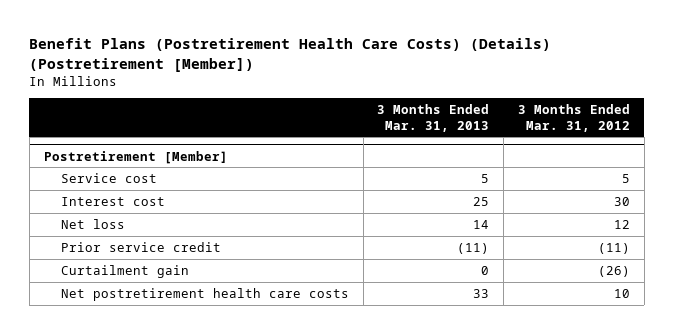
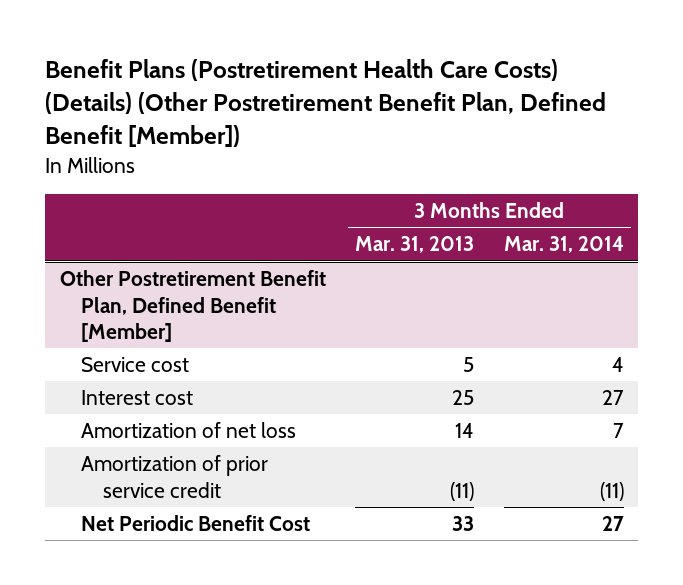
[29,37,552,72] Benefit Plans (Postretirement Health Care Costs) (Details) (Postretirement [Member]) -> [45,59,607,148] Benefit Plans (Postretirement Health Care Costs) (Details) (Other Postretirement Benefit Plan, Defined Benefit [Member])
[518,104,631,132] 3 Months Ended Mar. 31, 2012 -> none
none -> [503,236,624,254] Mar. 31, 2014
[43,150,228,164] Postretirement [Member] -> none
none -> [59,270,326,342] Other Postretirement Benefit Plan, Defined Benefit [Member]
[60,264,189,278] Curtailment gain -> none
[60,287,349,301] Net postretirement health care costs -> none
[60,218,125,229] Net loss -> [81,422,297,439] Amortization of net loss
[60,241,221,252] Prior service credit -> [81,455,269,498] Amortization of prior service credit
none -> [81,515,311,532] Net Periodic Benefit Cost

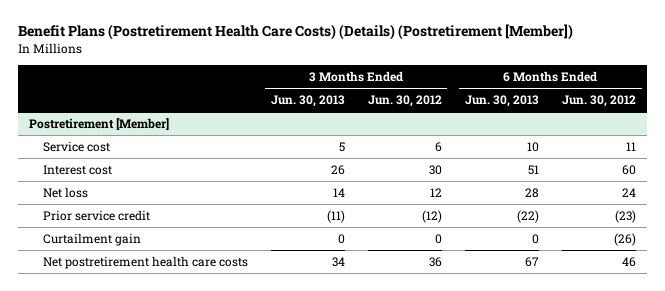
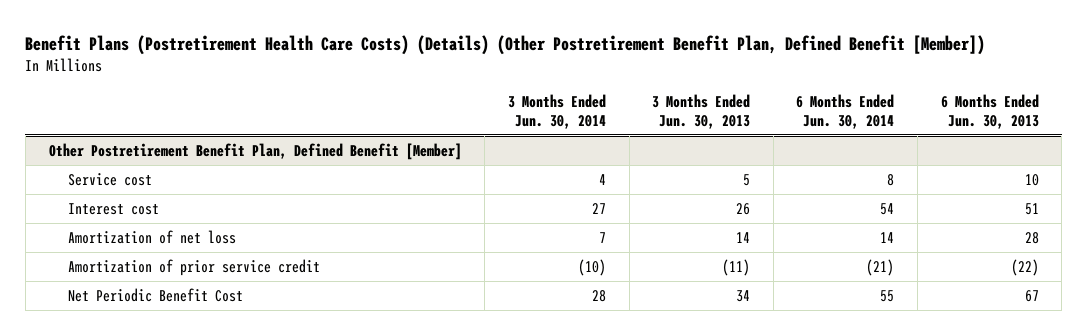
[17,24,573,41] Benefit Plans (Postretirement Health Care Costs) (Details) (Postretirement [Member]) -> [25,34,986,55] Benefit Plans (Postretirement Health Care Costs) (Details) (Other Postretirement Benefit Plan, Defined Benefit [Member])
[367,95,442,108] Jun. 30, 2012 -> none
[561,95,636,108] Jun. 30, 2012 -> none
none -> [507,93,606,129] 3 Months Ended Jun. 30, 2014
none -> [796,93,895,129] 6 Months Ended Jun. 30, 2014
[29,117,170,130] Postretirement [Member] -> none
none -> [48,142,462,160] Other Postretirement Benefit Plan, Defined Benefit [Member]
[42,232,141,246] Curtailment gain -> none
[42,186,88,198] Net loss -> [68,229,237,244] Amortization of net loss
[42,209,150,221] Prior service credit -> [68,258,321,276] Amortization of prior service credit
[42,255,248,269] Net postretirement health care costs -> [68,287,244,302] Net Periodic Benefit Cost

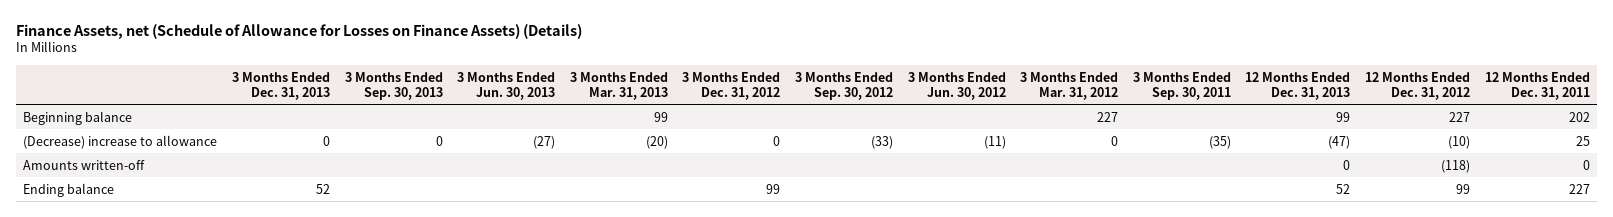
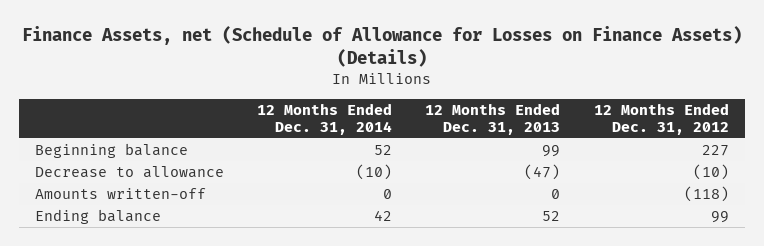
[231,71,330,100] 3 Months Ended Dec. 31, 2013 -> none
[344,71,443,100] 3 Months Ended Sep. 30, 2013 -> none
[457,71,556,100] 3 Months Ended Jun. 30, 2013 -> none
[569,71,668,100] 3 Months Ended Mar. 31, 2013 -> none
[682,71,781,100] 3 Months Ended Dec. 31, 2012 -> none
[794,71,893,100] 3 Months Ended Sep. 30, 2012 -> none
[907,71,1006,100] 3 Months Ended Jun. 30, 2012 -> none
[1020,71,1119,100] 3 Months Ended Mar. 31, 2012 -> none
[1132,71,1231,100] 3 Months Ended Sep. 30, 2011 -> none
[1484,71,1590,100] 12 Months Ended Dec. 31, 2011 -> none
none -> [257,102,393,136] 12 Months Ended Dec. 31, 2014
[23,134,218,149] (Decrease) increase to allowance -> [35,165,225,178] Decrease to allowance

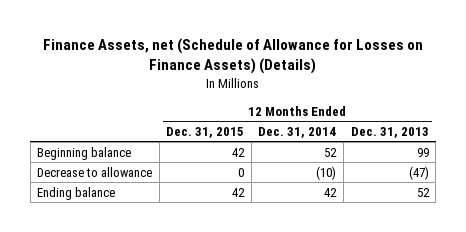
[593,102,729,136] 12 Months Ended Dec. 31, 2012 -> none
none -> [166,126,245,138] Dec. 31, 2015
[35,187,207,199] Amounts written-off -> none

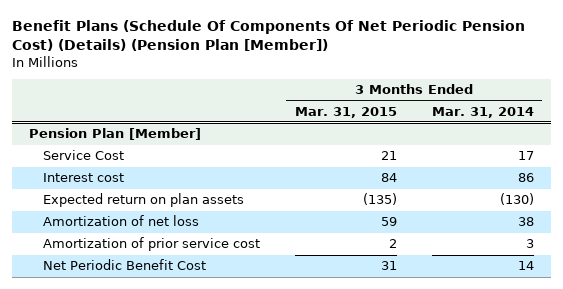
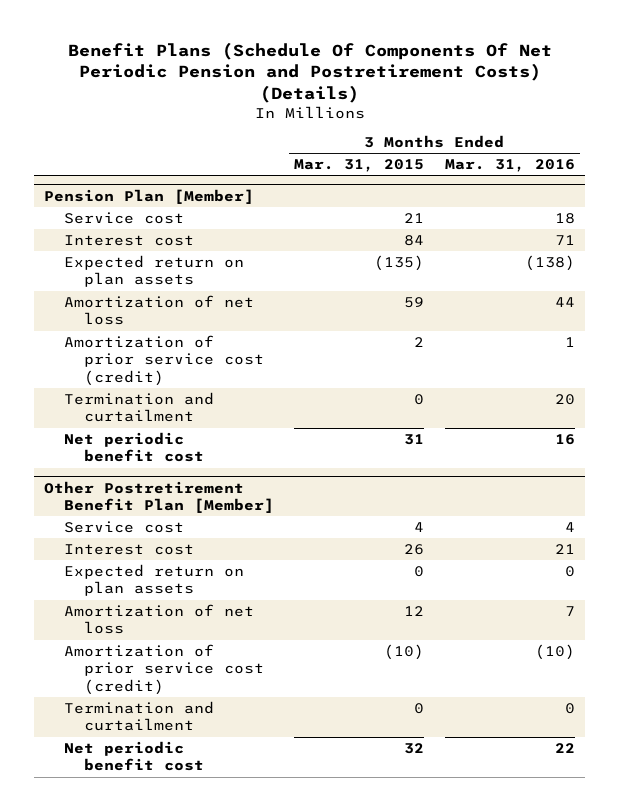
[11,19,525,51] Benefit Plans (Schedule Of Components Of Net Periodic Pension Cost) (Details) (Pension Plan [Member]) -> [67,41,552,103] Benefit Plans (Schedule Of Components Of Net Periodic Pension and Postretirement Costs) (Details)
[431,106,534,118] Mar. 31, 2014 -> none
none -> [444,159,575,173] Mar. 31, 2016
[42,150,124,161] Service Cost -> [64,211,185,224] Service cost
[42,237,260,252] Amortization of prior service cost -> [64,334,264,387] Amortization of prior service cost (credit)
none -> [64,391,215,423] Termination and curtailment
[42,259,206,271] Net Periodic Benefit Cost -> [64,431,204,463] Net periodic benefit cost
none -> [44,480,275,514] Other Postretirement Benefit Plan [Member]
none -> [64,520,185,533] Service cost
none -> [64,543,195,555] Interest cost
none -> [64,563,245,597] Expected return on plan assets
none -> [64,603,255,635] Amortization of net loss
none -> [64,643,264,696] Amortization of prior service cost (credit)
none -> [64,700,215,732] Termination and curtailment
none -> [64,740,204,772] Net periodic benefit cost

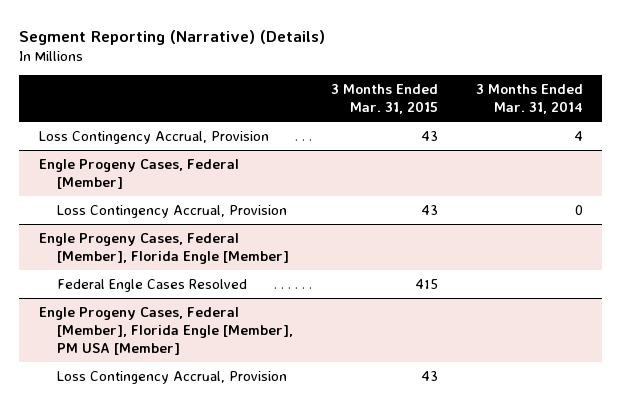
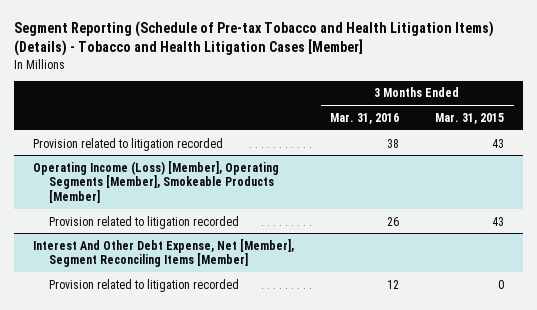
[19,29,326,45] Segment Reporting (Narrative) (Details) -> [14,21,495,57] Segment Reporting (Schedule of Pre-tax Tobacco and Health Litigation Items) (Details) - Tobacco and Health Litigation Cases [Member]
[476,84,584,115] 3 Months Ended Mar. 31, 2014 -> none
none -> [330,112,400,124] Mar. 31, 2016
[38,158,239,189] Engle Progeny Cases, Federal [Member] -> none
[38,232,289,264] Engle Progeny Cases, Federal [Member], Florida Engle [Member] -> none
[56,278,247,292] Federal Engle Cases Resolved -> none
[38,306,293,356] Engle Progeny Cases, Federal [Member], Florida Engle [Member], PM USA [Member] -> none
[56,370,287,384] Loss Contingency Accrual, Provision -> none
[38,130,269,144] Loss Contingency Accrual, Provision -> [32,137,223,151] Provision related to litigation recorded
none -> [32,160,279,204] Operating Income (Loss) [Member], Operating Segments [Member], Smokeable Products [Member]
[56,204,287,218] Loss Contingency Accrual, Provision -> [49,215,240,229] Provision related to litigation recorded
none -> [32,238,294,268] Interest And Other Debt Expense, Net [Member], Segment Reconciling Items [Member]
none -> [49,278,240,292] Provision related to litigation recorded

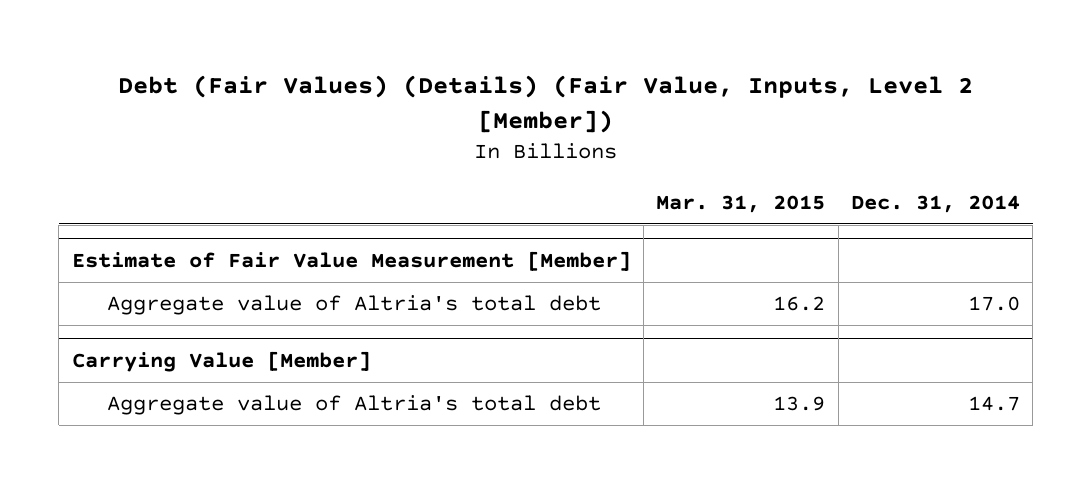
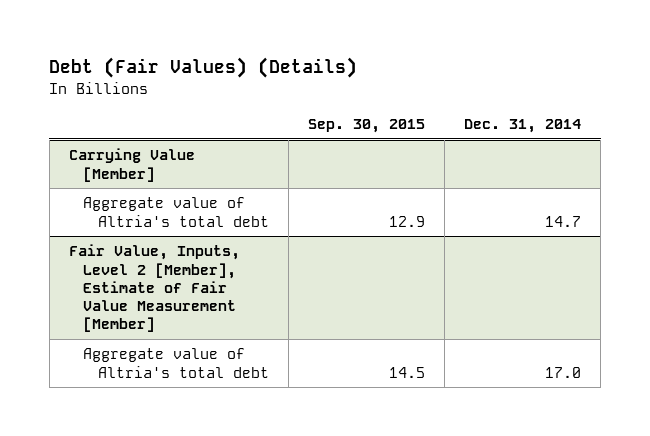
[117,75,973,134] Debt (Fair Values) (Details) (Fair Value, Inputs, Level 2 [Member]) -> [49,56,358,78] Debt (Fair Values) (Details)
[656,194,826,213] Mar. 31, 2015 -> none
none -> [307,119,425,134] Sep. 30, 2015
[71,250,631,271] Estimate of Fair Value Measurement [Member] -> none
[107,295,602,316] Aggregate value of Altria's total debt -> none
none -> [68,244,240,333] Fair Value, Inputs, Level 2 [Member], Estimate of Fair Value Measurement [Member]
none -> [83,348,269,378] Aggregate value of Altria's total debt

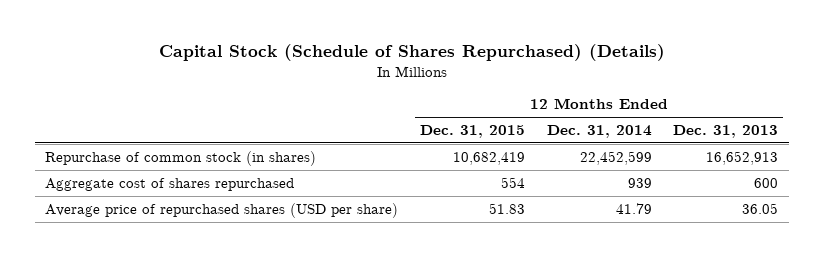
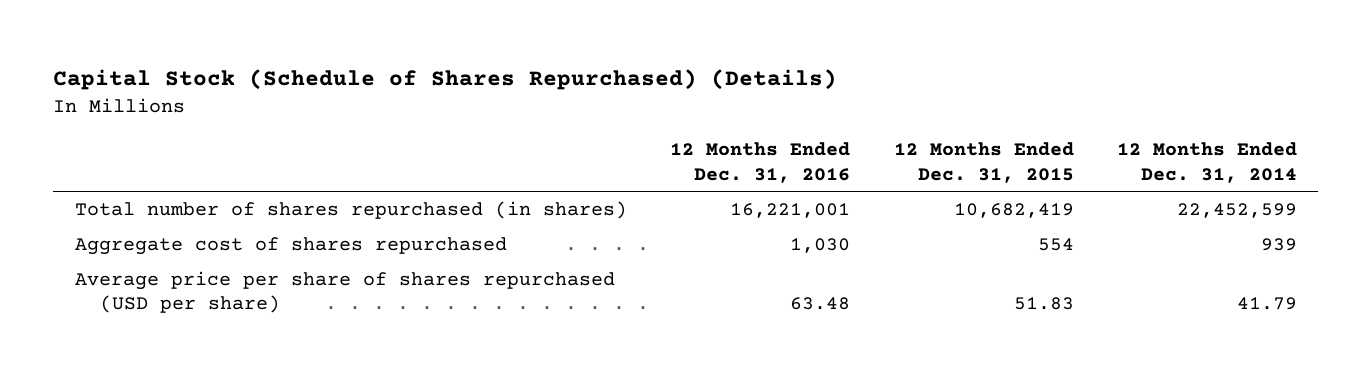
[673,124,779,138] Dec. 31, 2013 -> none
none -> [670,142,851,183] 12 Months Ended Dec. 31, 2016
[45,150,317,166] Repurchase of common stock (in shares) -> [75,201,628,220] Total number of shares repurchased (in shares)
[45,202,399,218] Average price of repurchased shares (USD per share) -> [75,271,616,314] Average price per share of shares repurchased (USD per share)

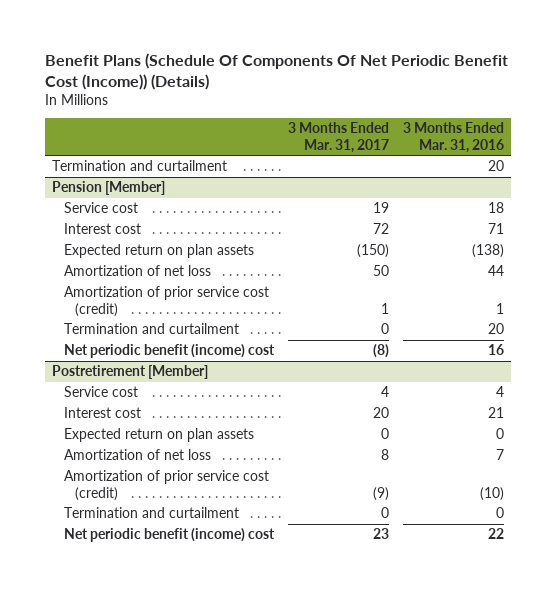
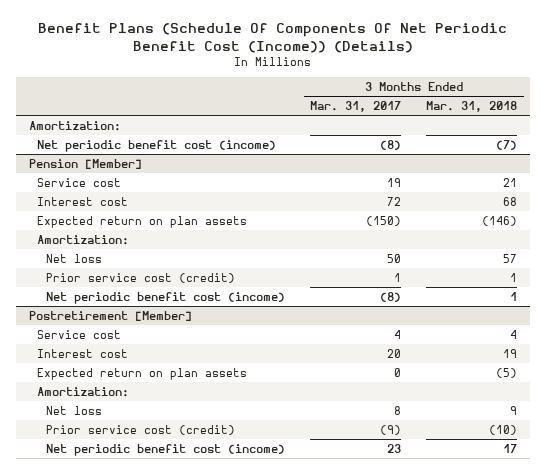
[402,122,504,153] 3 Months Ended Mar. 31, 2016 -> none
none -> [426,101,518,113] Mar. 31, 2018
[52,160,228,172] Termination and curtailment -> none
none -> [28,120,121,131] Amortization:
none -> [37,139,277,152] Net periodic benefit cost (income)
[63,323,239,335] Termination and curtailment -> none
none -> [37,234,130,245] Amortization:
[63,265,211,277] Amortization of net loss -> [45,253,102,263] Net loss
[63,286,269,317] Amortization of prior service cost (credit) -> [45,272,235,283] Prior service cost (credit)
[63,344,275,359] Net periodic benefit (income) cost -> [45,291,285,304] Net periodic benefit cost (income)
[63,507,239,519] Termination and curtailment -> none
none -> [37,386,130,397] Amortization:
[63,449,211,461] Amortization of net loss -> [45,405,102,415] Net loss
[63,470,269,501] Amortization of prior service cost (credit) -> [45,424,235,435] Prior service cost (credit)
[63,528,275,543] Net periodic benefit (income) cost -> [45,443,285,456] Net periodic benefit cost (income)

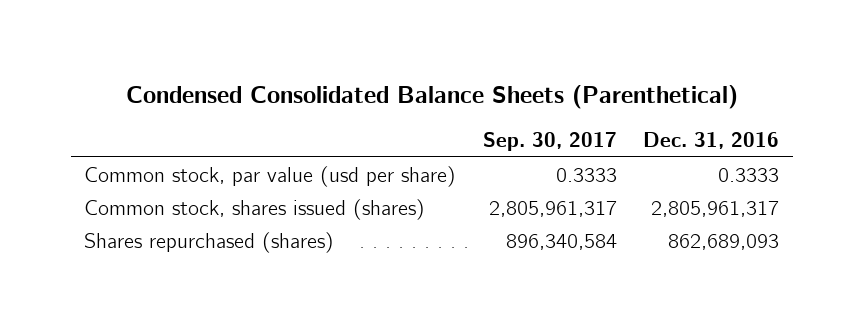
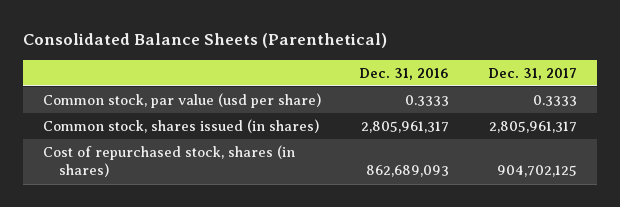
[125,84,738,109] Condensed Consolidated Balance Sheets (Parenthetical) -> [23,33,388,49] Consolidated Balance Sheets (Parenthetical)
[482,132,617,152] Sep. 30, 2017 -> none
none -> [488,67,578,80] Dec. 31, 2017
[83,198,425,220] Common stock, shares issued (shares) -> [42,119,319,134] Common stock, shares issued (in shares)
[83,231,334,253] Shares repurchased (shares) -> [42,145,295,178] Cost of repurchased stock, shares (in shares)

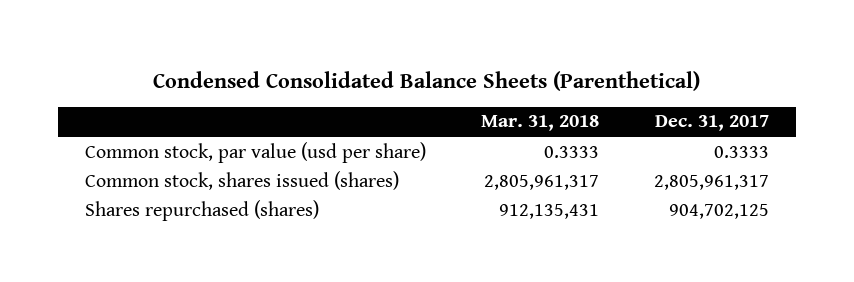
[23,33,388,49] Consolidated Balance Sheets (Parenthetical) -> [152,70,700,91] Condensed Consolidated Balance Sheets (Parenthetical)
[359,67,450,80] Dec. 31, 2016 -> none
none -> [480,115,599,132] Mar. 31, 2018
[42,119,319,134] Common stock, shares issued (in shares) -> [85,170,400,190] Common stock, shares issued (shares)
[42,145,295,178] Cost of repurchased stock, shares (in shares) -> [85,199,320,221] Shares repurchased (shares)

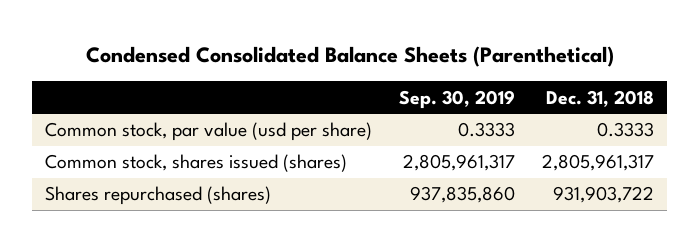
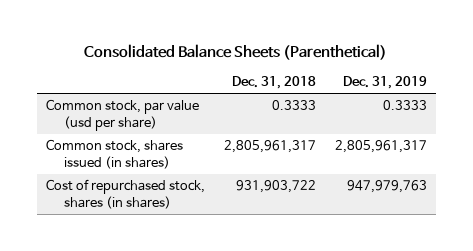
[85,46,614,68] Condensed Consolidated Balance Sheets (Parenthetical) -> [84,43,388,60] Consolidated Balance Sheets (Parenthetical)
[399,89,516,109] Sep. 30, 2019 -> none
none -> [342,76,427,90] Dec. 31, 2019
[45,154,348,173] Common stock, shares issued (shares) -> [45,139,183,169] Common stock, shares issued (in shares)
[45,186,272,206] Shares repurchased (shares) -> [45,179,205,209] Cost of repurchased stock, shares (in shares)

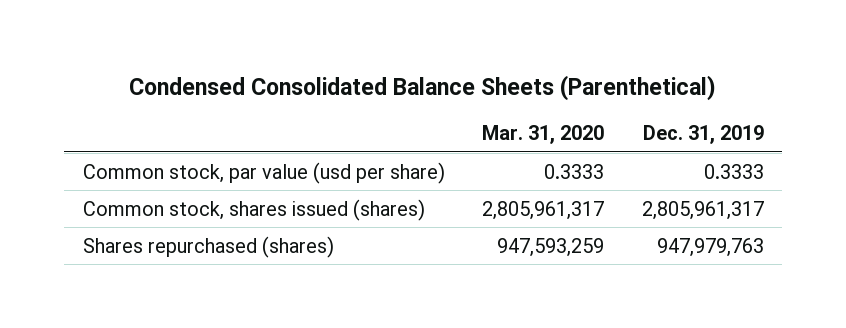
[84,43,388,60] Consolidated Balance Sheets (Parenthetical) -> [129,74,717,101] Condensed Consolidated Balance Sheets (Parenthetical)
[231,76,316,90] Dec. 31, 2018 -> none
none -> [482,125,605,145] Mar. 31, 2020
[45,139,183,169] Common stock, shares issued (in shares) -> [82,198,425,221] Common stock, shares issued (shares)
[45,179,205,209] Cost of repurchased stock, shares (in shares) -> [82,235,334,258] Shares repurchased (shares)

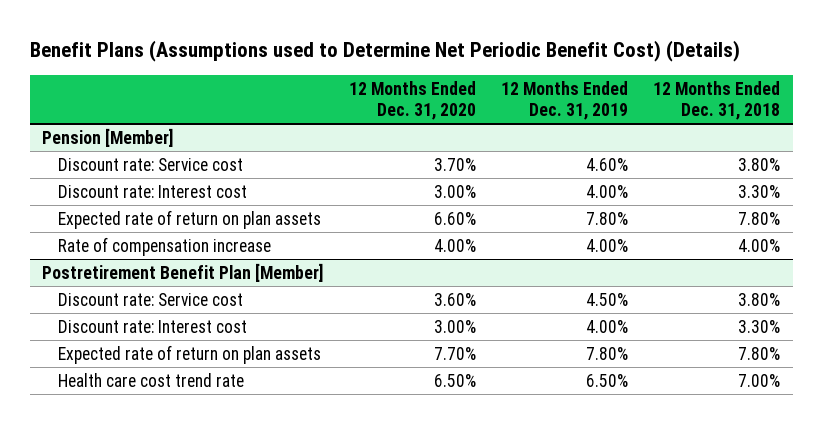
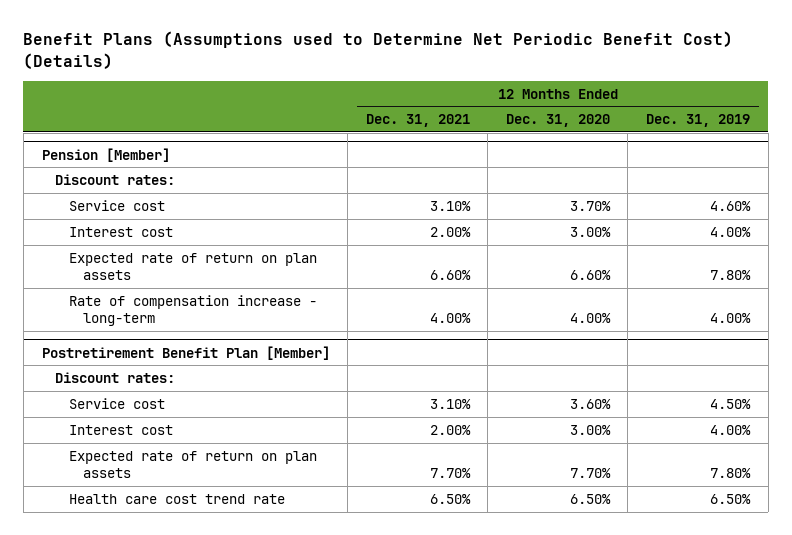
[653,80,781,120] 12 Months Ended Dec. 31, 2018 -> none
none -> [365,114,470,128] Dec. 31, 2021
none -> [55,173,176,185] Discount rates:
[58,157,244,171] Discount rate: Service cost -> [69,199,166,211] Service cost
[58,184,248,198] Discount rate: Interest cost -> [69,226,174,237] Interest cost
[58,236,272,256] Rate of compensation increase -> [69,294,318,327] Rate of compensation increase - long-term
none -> [55,371,176,383] Discount rates:
[58,292,244,306] Discount rate: Service cost -> [69,397,166,409] Service cost
[58,319,248,333] Discount rate: Interest cost -> [69,424,174,435] Interest cost

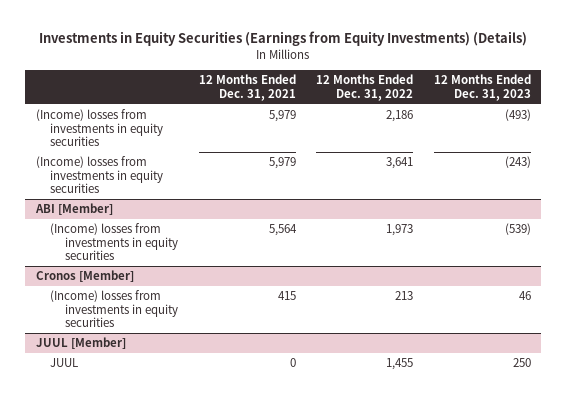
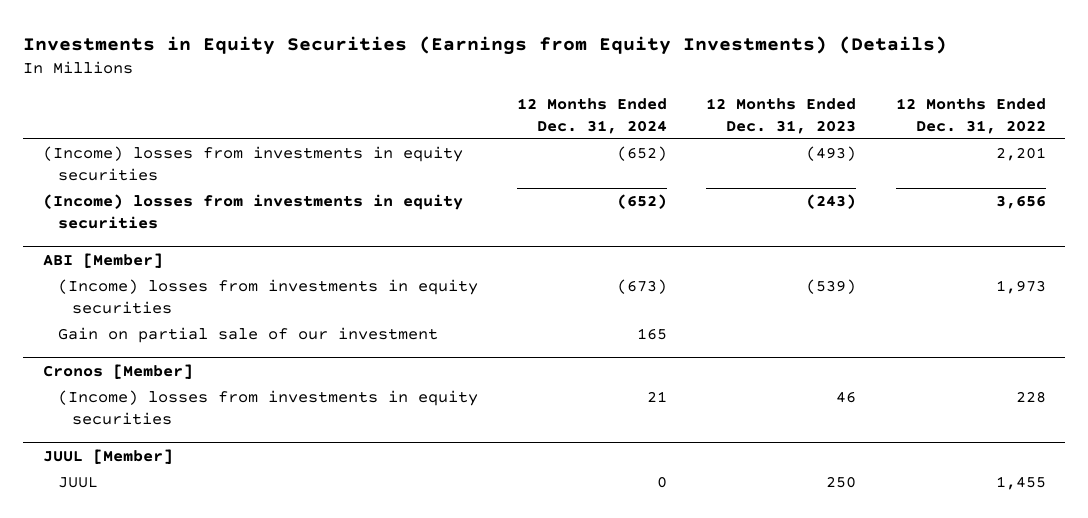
[198,74,296,102] 12 Months Ended Dec. 31, 2021 -> none
none -> [516,97,667,134] 12 Months Ended Dec. 31, 2024
[386,110,414,123] 2,186 -> [995,147,1046,162] 2,201
[386,157,414,170] 3,641 -> [995,195,1046,210] 3,656
none -> [57,327,438,344] Gain on partial sale of our investment
[395,291,414,301] 213 -> [1015,391,1046,404] 228

